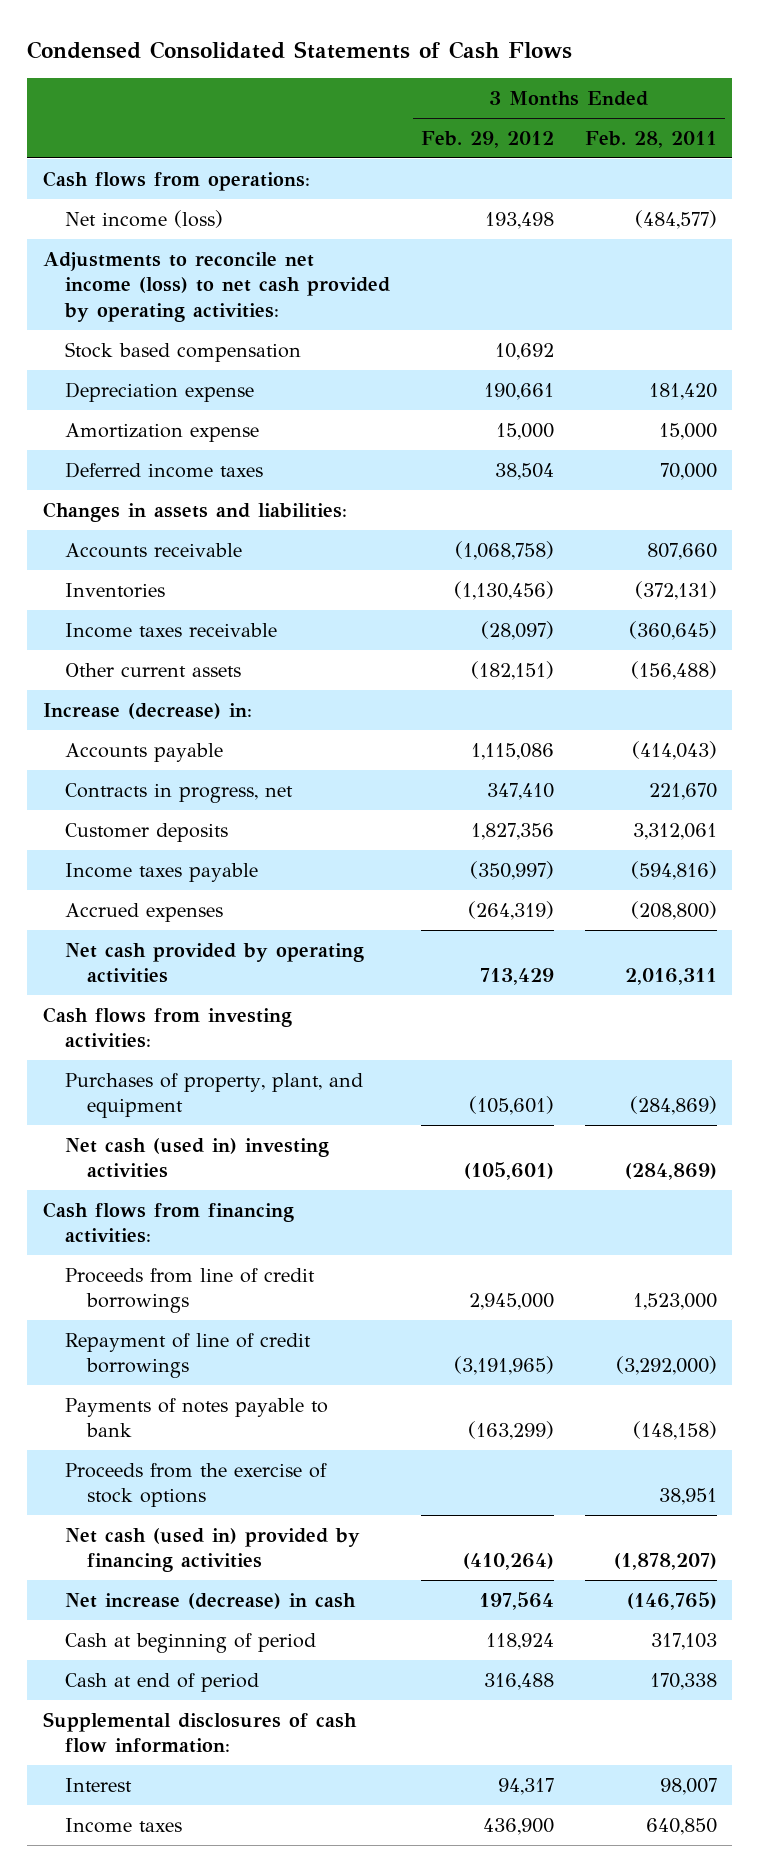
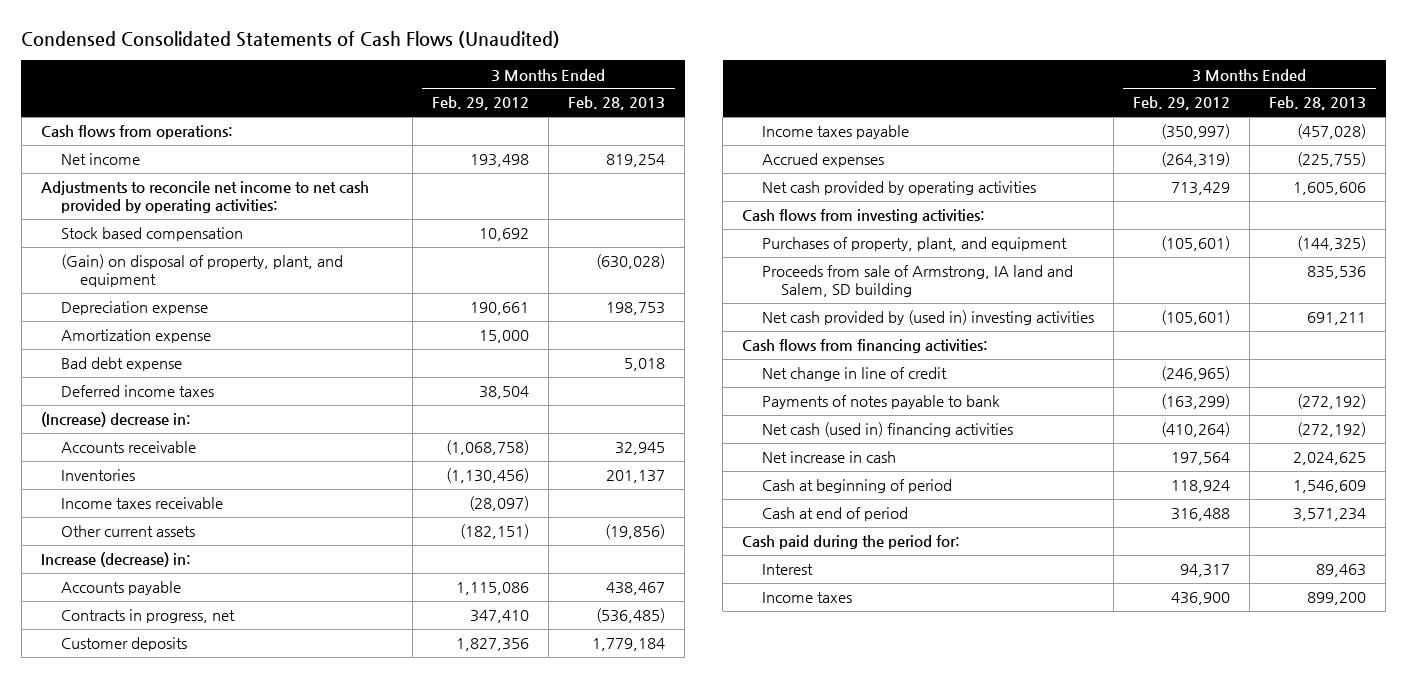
[27,41,573,60] Condensed Consolidated Statements of Cash Flows -> [21,31,561,49] Condensed Consolidated Statements of Cash Flows (Unaudited)
[584,130,717,148] Feb. 28, 2011 -> none
none -> [567,96,665,111] Feb. 28, 2013
[64,209,223,228] Net income (loss) -> [60,153,140,166] Net income
[42,251,390,323] Adjustments to reconcile net income (loss) to net cash provided by operating activities: -> [41,181,370,214] Adjustments to reconcile net income to net cash provided by operating activities:
none -> [60,254,343,288] (Gain) on disposal of property, plant, and equipment
none -> [60,357,182,372] Bad debt expense
[42,501,347,522] Changes in assets and liabilities: -> none
none -> [41,412,192,428] (Increase) decrease in:
none -> [761,265,1073,298] Proceeds from sale of Armstrong, IA land and Salem, SD building
[64,1137,329,1179] Net cash (used in) investing activities -> [761,310,1094,326] Net cash provided by (used in) investing activities
[64,1267,315,1314] Proceeds from line of credit borrowings -> none
[64,1332,311,1379] Repayment of line of credit borrowings -> [761,367,947,382] Net change in line of credit
[453,1356,554,1376] (3,191,965) -> [1160,366,1230,382] (246,965)
[64,1462,327,1508] Proceeds from the exercise of stock options -> none
[64,1527,360,1573] Net cash (used in) provided by financing activities -> [761,422,1013,438] Net cash (used in) financing activities
[64,1592,356,1609] Net increase (decrease) in cash -> [761,451,896,464] Net increase in cash
[42,1711,357,1754] Supplemental disclosures of cash flow information: -> none
none -> [742,535,961,550] Cash paid during the period for:

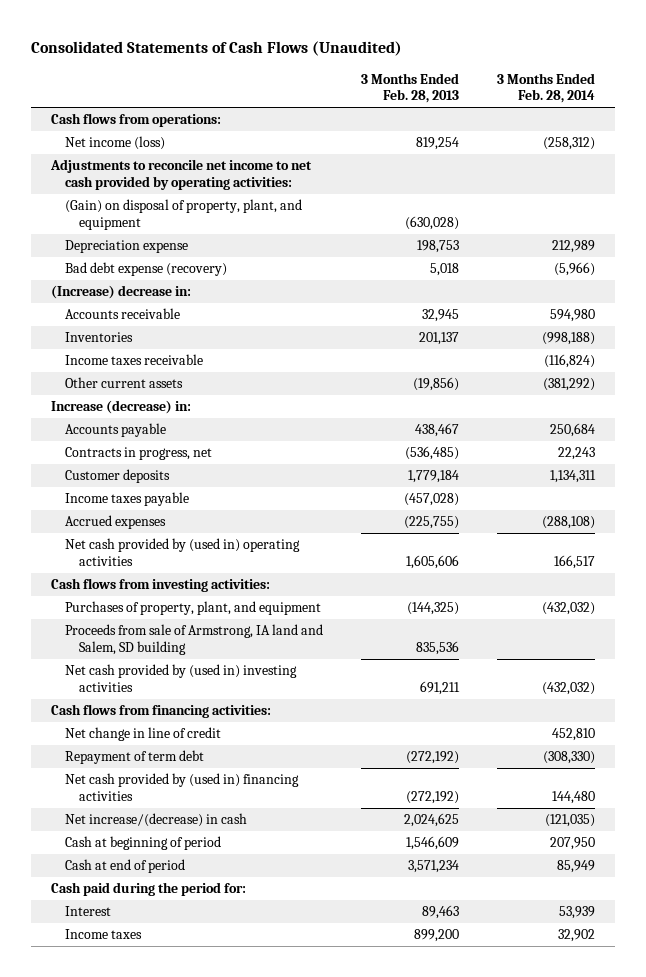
[21,31,561,49] Condensed Consolidated Statements of Cash Flows (Unaudited) -> [31,41,403,57] Consolidated Statements of Cash Flows (Unaudited)
[431,96,529,111] Feb. 29, 2012 -> none
none -> [497,72,596,104] 3 Months Ended Feb. 28, 2014
[60,153,140,166] Net income -> [64,136,165,151] Net income (loss)
[60,227,243,242] Stock based compensation -> none
[60,329,211,344] Amortization expense -> none
[60,385,214,398] Deferred income taxes -> none
[60,357,182,372] Bad debt expense -> [64,262,227,277] Bad debt expense (recovery)
[761,181,1036,196] Net cash provided by operating activities -> [64,538,300,566] Net cash provided by (used in) operating activities
[761,395,1000,410] Payments of notes payable to bank -> [64,750,204,765] Repayment of term debt
[761,422,1013,438] Net cash (used in) financing activities -> [64,773,299,801] Net cash provided by (used in) financing activities
[761,451,896,464] Net increase in cash -> [64,813,247,828] Net increase/(decrease) in cash

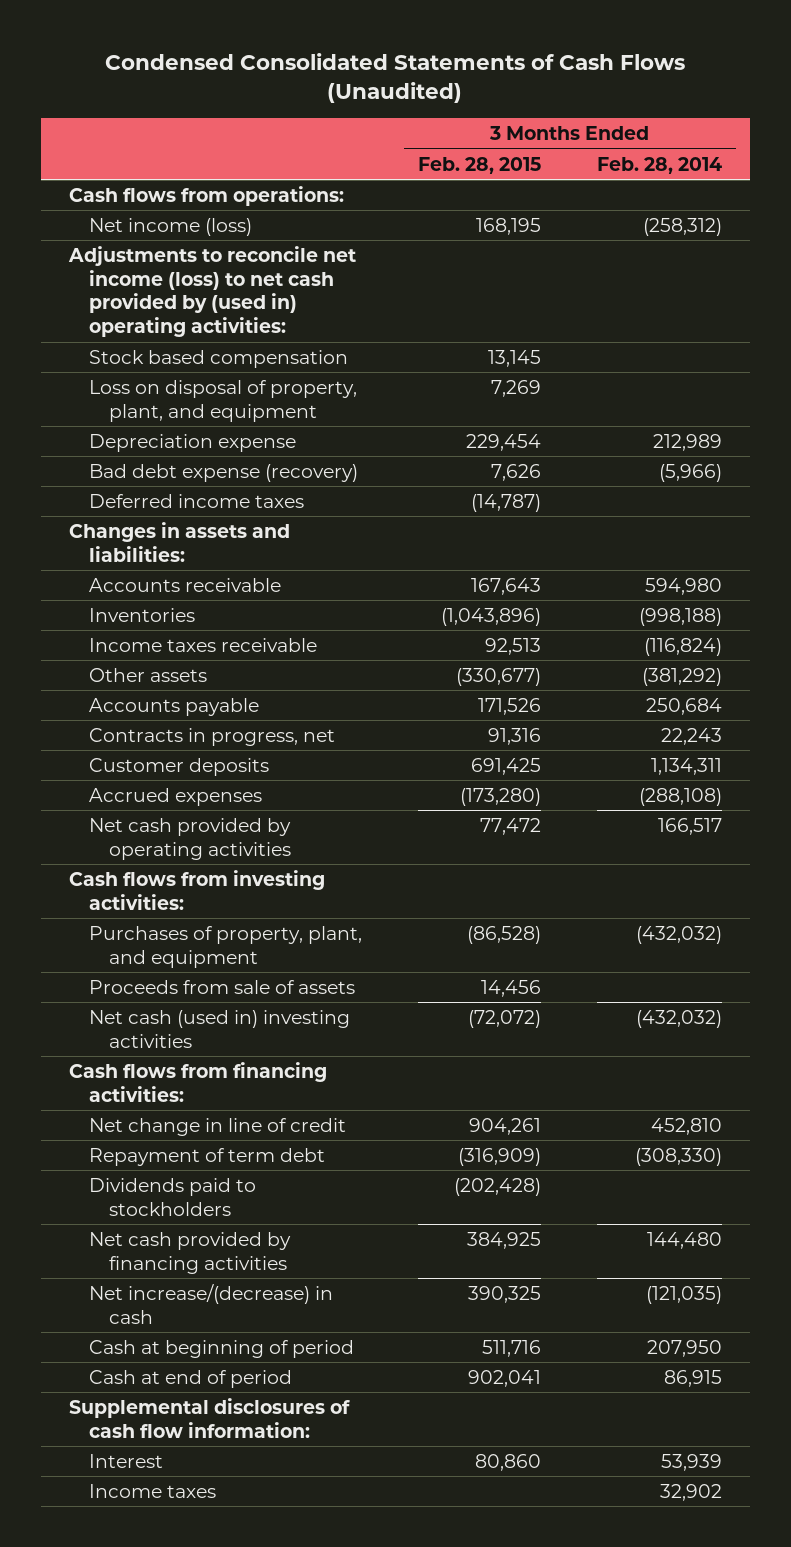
[31,41,403,57] Consolidated Statements of Cash Flows (Unaudited) -> [105,53,686,104] Condensed Consolidated Statements of Cash Flows (Unaudited)
[361,72,460,104] 3 Months Ended Feb. 28, 2013 -> none
none -> [417,156,541,174] Feb. 28, 2015
[49,159,312,190] Adjustments to reconcile net income to net cash provided by operating activities: -> [67,245,356,338] Adjustments to reconcile net income (loss) to net cash provided by (used in) operating activities:
none -> [88,349,348,368] Stock based compensation
[64,199,302,230] (Gain) on disposal of property, plant, and equipment -> [88,379,357,422] Loss on disposal of property, plant, and equipment
[50,285,191,300] (Increase) decrease in: -> none
none -> [88,493,304,508] Deferred income taxes
none -> [68,521,290,562] Changes in assets and liabilities:
[50,400,191,415] Increase (decrease) in: -> none
[64,377,183,389] Other current assets -> [88,667,207,682] Other assets
[64,492,189,507] Income taxes payable -> none
[64,538,300,566] Net cash provided by (used in) operating activities -> [88,817,291,860] Net cash provided by operating activities
[64,624,323,655] Proceeds from sale of Armstrong, IA land and Salem, SD building -> [88,979,355,994] Proceeds from sale of assets
[64,664,297,692] Net cash provided by (used in) investing activities -> [88,1009,350,1048] Net cash (used in) investing activities
none -> [88,1177,256,1216] Dividends paid to stockholders
[64,773,299,801] Net cash provided by (used in) financing activities -> [88,1231,291,1274] Net cash provided by financing activities
[50,882,246,897] Cash paid during the period for: -> none
[557,860,596,874] 85,949 -> [663,1369,722,1387] 86,915
none -> [68,1397,350,1438] Supplemental disclosures of cash flow information:

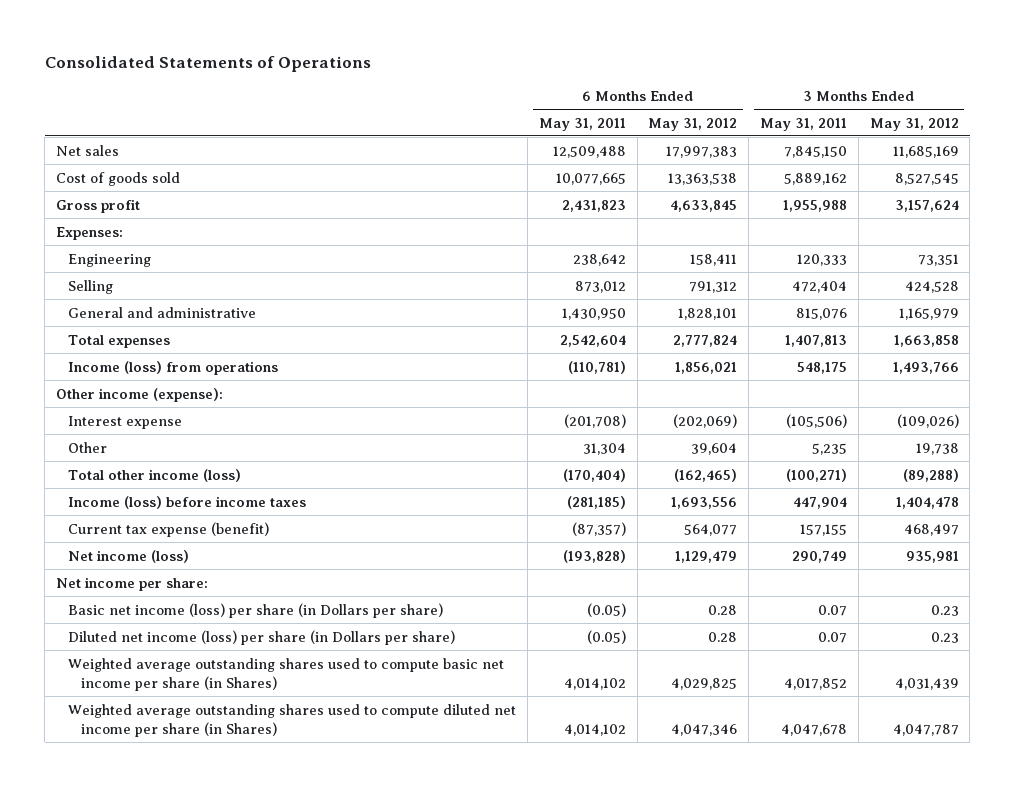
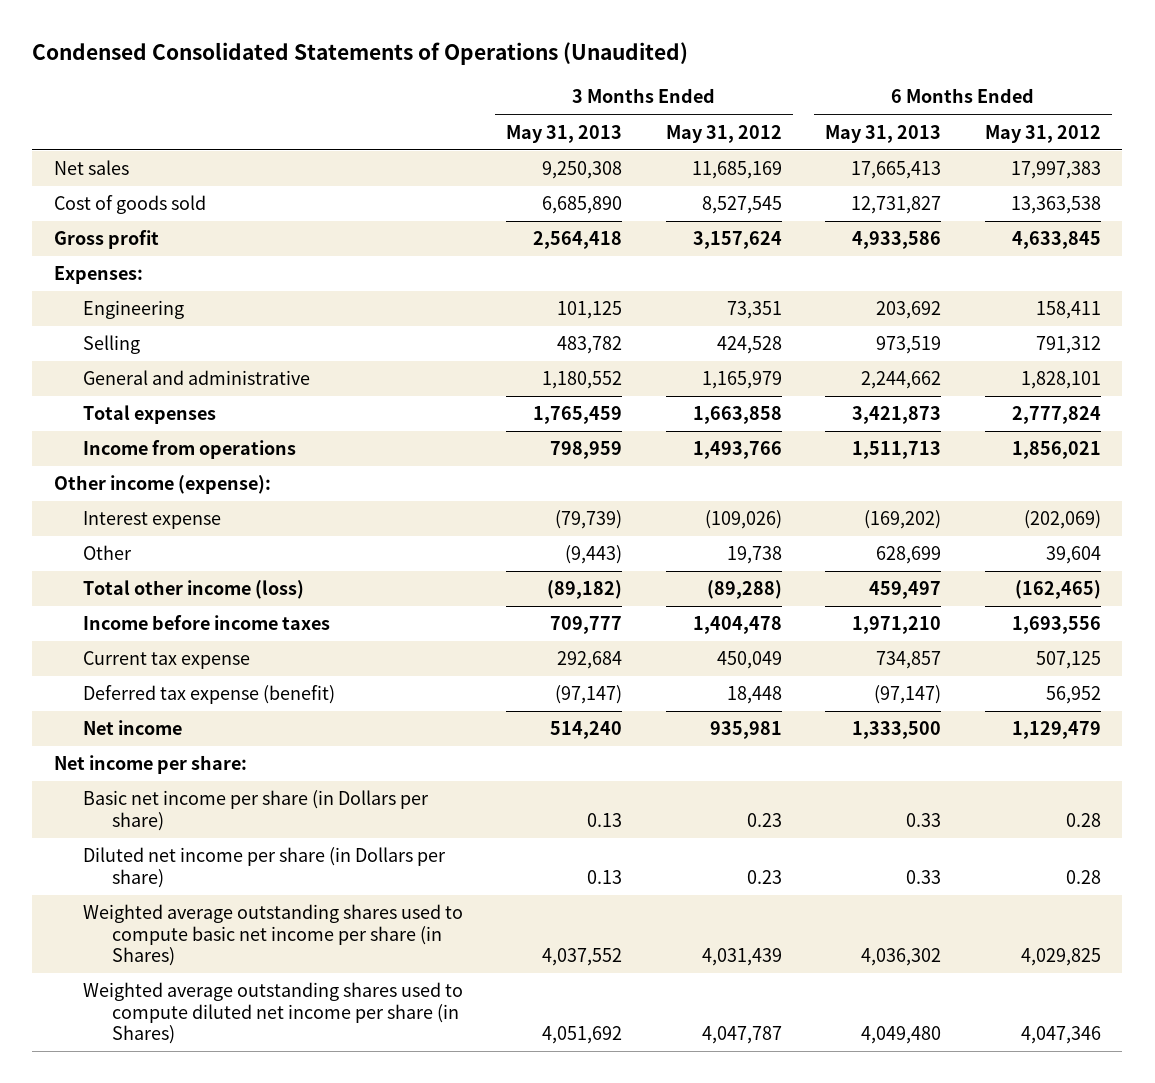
[44,55,371,72] Consolidated Statements of Operations -> [32,42,689,66] Condensed Consolidated Statements of Operations (Unaudited)
[538,117,626,131] May 31, 2011 -> none
[759,117,847,131] May 31, 2011 -> none
none -> [506,124,623,143] May 31, 2013
none -> [825,124,942,143] May 31, 2013
[68,360,279,375] Income (loss) from operations -> [82,440,296,460] Income from operations
[68,495,307,509] Income (loss) before income taxes -> [82,615,330,631] Income before income taxes
[68,521,270,537] Current tax expense (benefit) -> [82,651,250,670] Current tax expense
[684,523,738,536] 564,077 -> [1035,651,1101,670] 507,125
[903,523,959,536] 468,497 -> [716,651,782,670] 450,049
none -> [82,685,335,705] Deferred tax expense (benefit)
[68,549,190,563] Net income (loss) -> [82,720,182,736] Net income
[68,602,444,618] Basic net income (loss) per share (in Dollars per share) -> [82,790,429,831] Basic net income per share (in Dollars per share)
[68,629,456,645] Diluted net income (loss) per share (in Dollars per share) -> [82,847,446,888] Diluted net income per share (in Dollars per share)

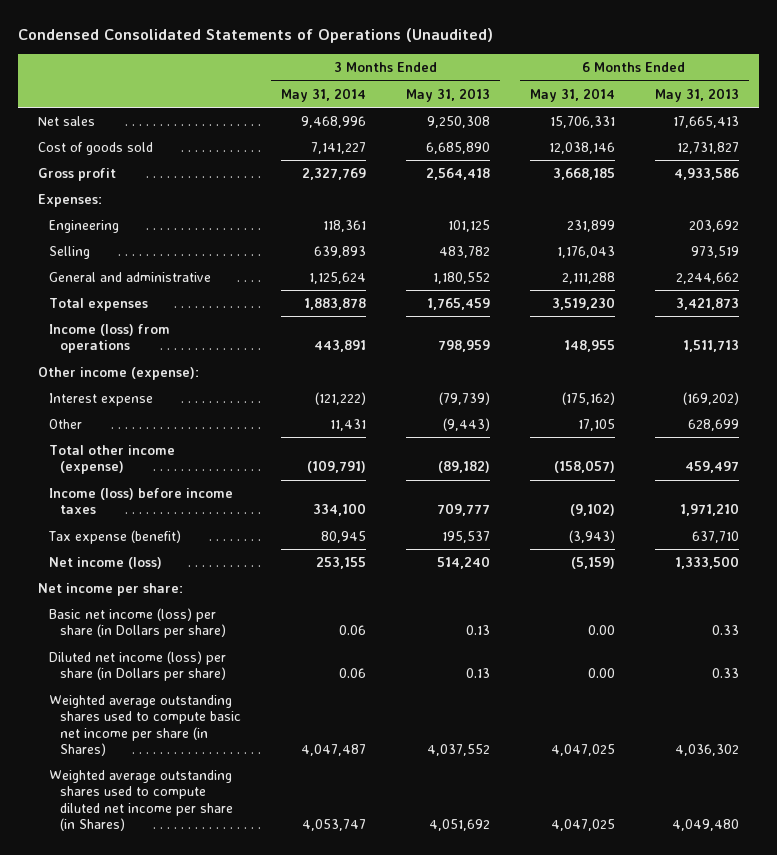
[665,124,782,143] May 31, 2012 -> none
[984,124,1101,143] May 31, 2012 -> none
none -> [281,87,367,102] May 31, 2014
none -> [530,87,616,102] May 31, 2014
[82,440,296,460] Income from operations -> [49,323,171,354] Income (loss) from operations
[82,651,250,670] Current tax expense -> none
[82,580,304,600] Total other income (loss) -> [49,444,176,475] Total other income (expense)
[82,615,330,631] Income before income taxes -> [49,487,234,515] Income (loss) before income taxes
[82,685,335,705] Deferred tax expense (benefit) -> [48,529,182,544] Tax expense (benefit)
[555,685,623,705] (97,147) -> [442,530,491,543] 195,537
[874,685,942,705] (97,147) -> [691,530,739,543] 637,710
[82,720,182,736] Net income -> [49,556,163,569] Net income (loss)
[82,790,429,831] Basic net income per share (in Dollars per share) -> [49,607,227,639] Basic net income (loss) per share (in Dollars per share)
[82,847,446,888] Diluted net income per share (in Dollars per share) -> [49,650,227,682] Diluted net income (loss) per share (in Dollars per share)

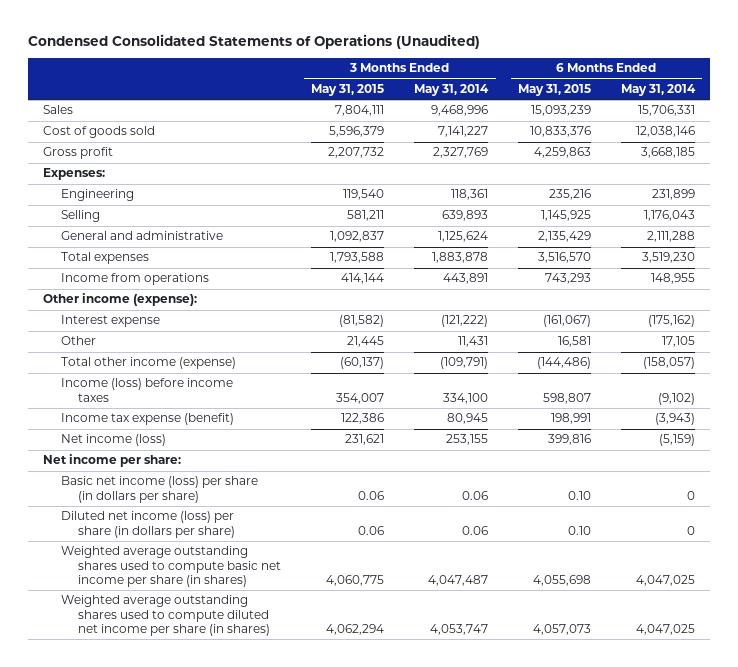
[406,87,491,102] May 31, 2013 -> none
[654,87,739,102] May 31, 2013 -> none
none -> [311,83,385,96] May 31, 2015
none -> [518,83,592,96] May 31, 2015
[38,115,96,126] Net sales -> [42,105,73,115] Sales
[49,323,171,354] Income (loss) from operations -> [60,273,209,286] Income from operations
[48,529,182,544] Tax expense (benefit) -> [60,413,234,426] Income tax expense (benefit)
[49,607,227,639] Basic net income (loss) per share (in Dollars per share) -> [60,476,258,503] Basic net income (loss) per share (in dollars per share)
[588,625,616,636] 0.00 -> [686,490,695,500] 0
[49,650,227,682] Diluted net income (loss) per share (in Dollars per share) -> [60,511,236,538] Diluted net income (loss) per share (in dollars per share)
[588,668,616,679] 0.00 -> [686,525,695,535] 0
[49,694,242,756] Weighted average outstanding shares used to compute basic net income per share (in Shares) -> [60,546,282,587] Weighted average outstanding shares used to compute basic net income per share (in shares)
[49,769,234,831] Weighted average outstanding shares used to compute diluted net income per share (in Shares) -> [60,595,271,636] Weighted average outstanding shares used to compute diluted net income per share (in shares)

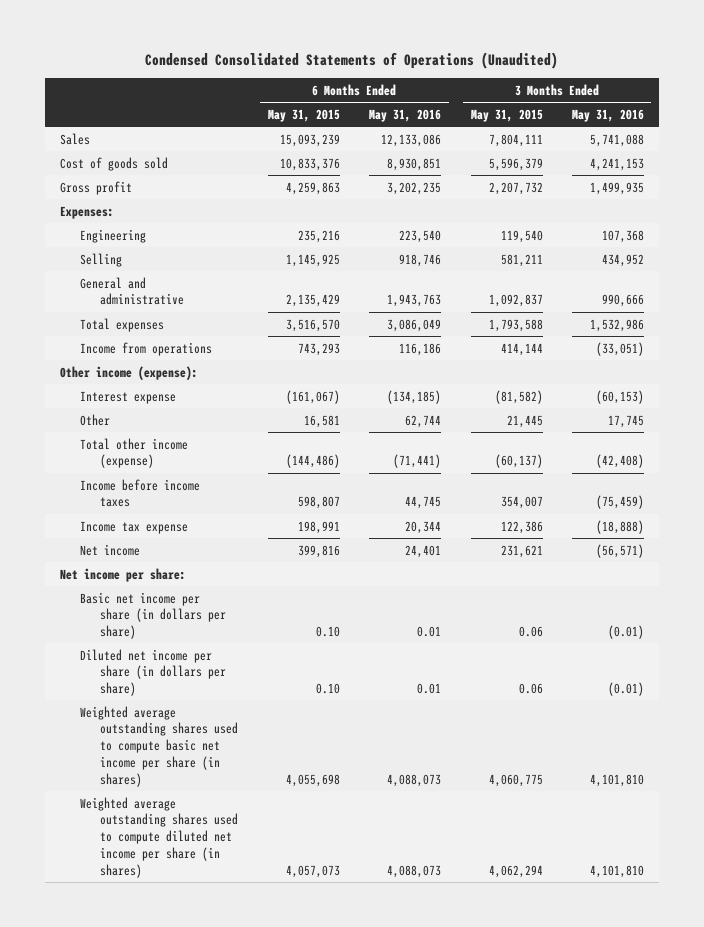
[414,83,490,96] May 31, 2014 -> none
[620,83,696,96] May 31, 2014 -> none
none -> [369,108,442,122] May 31, 2016
none -> [572,108,645,122] May 31, 2016
[60,378,233,402] Income (loss) before income taxes -> [79,478,200,508] Income before income taxes
[60,413,234,426] Income tax expense (benefit) -> [79,520,188,534] Income tax expense
[60,434,166,447] Net income (loss) -> [79,543,140,556] Net income
[60,476,258,503] Basic net income (loss) per share (in dollars per share) -> [79,591,227,640] Basic net income per share (in dollars per share)
[60,511,236,538] Diluted net income (loss) per share (in dollars per share) -> [79,648,227,697] Diluted net income per share (in dollars per share)

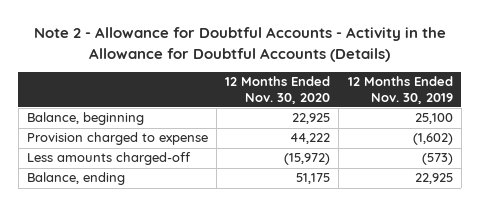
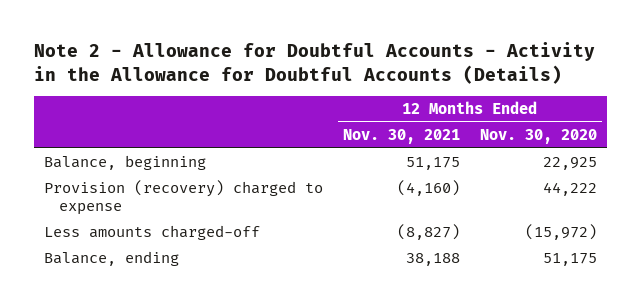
[347,76,453,104] 12 Months Ended Nov. 30, 2019 -> none
none -> [342,129,460,145] Nov. 30, 2021
[26,132,208,146] Provision charged to expense -> [43,180,323,216] Provision (recovery) charged to expense

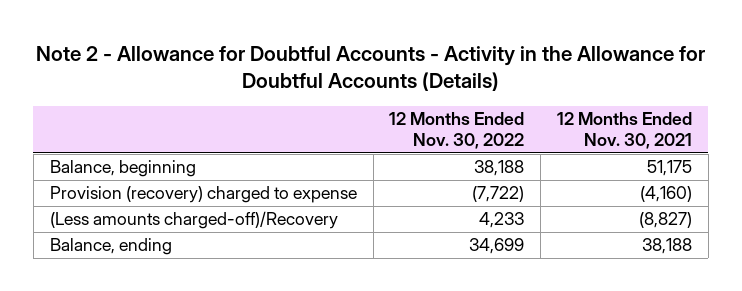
[479,129,597,145] Nov. 30, 2020 -> none
none -> [389,112,525,150] 12 Months Ended Nov. 30, 2022
[43,225,260,241] Less amounts charged-off -> [49,211,338,230] (Less amounts charged-off)/Recovery

